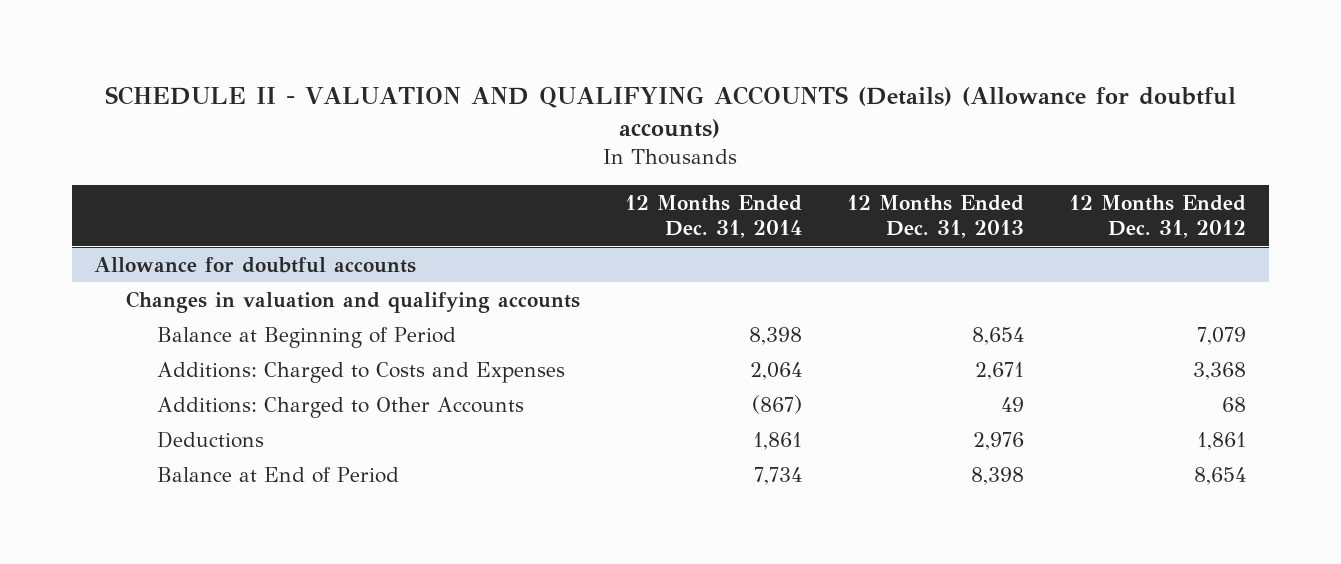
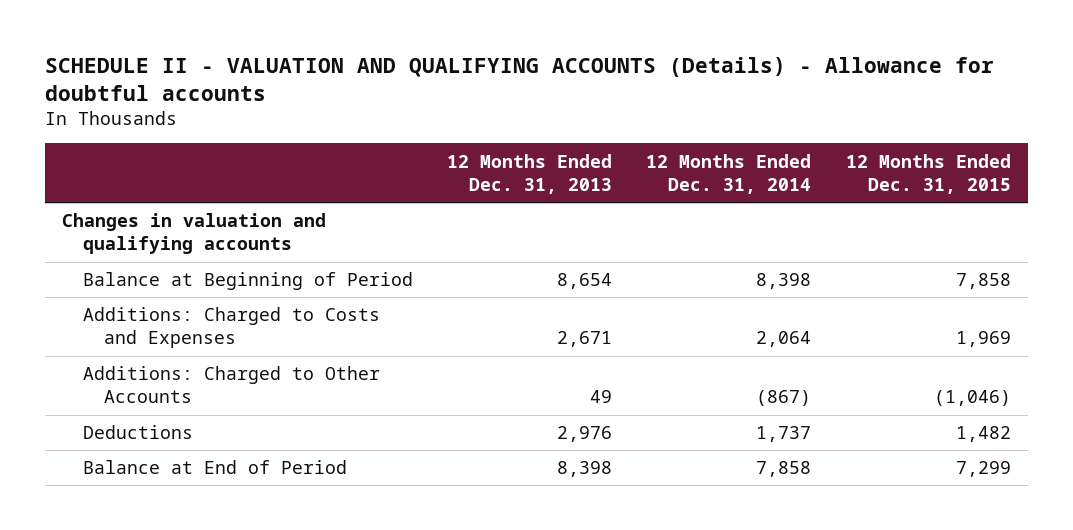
[105,85,1237,139] SCHEDULE II - VALUATION AND QUALIFYING ACCOUNTS (Details) (Allowance for doubtful accounts) -> [44,56,994,101] SCHEDULE II - VALUATION AND QUALIFYING ACCOUNTS (Details) - Allowance for doubtful accounts
[1069,195,1247,239] 12 Months Ended Dec. 31, 2012 -> none
none -> [845,153,1011,194] 12 Months Ended Dec. 31, 2015
[94,256,417,273] Allowance for doubtful accounts -> none
[752,431,802,450] 1,861 -> [756,426,812,443] 1,737
[753,466,802,485] 7,734 -> [756,461,812,478] 7,858

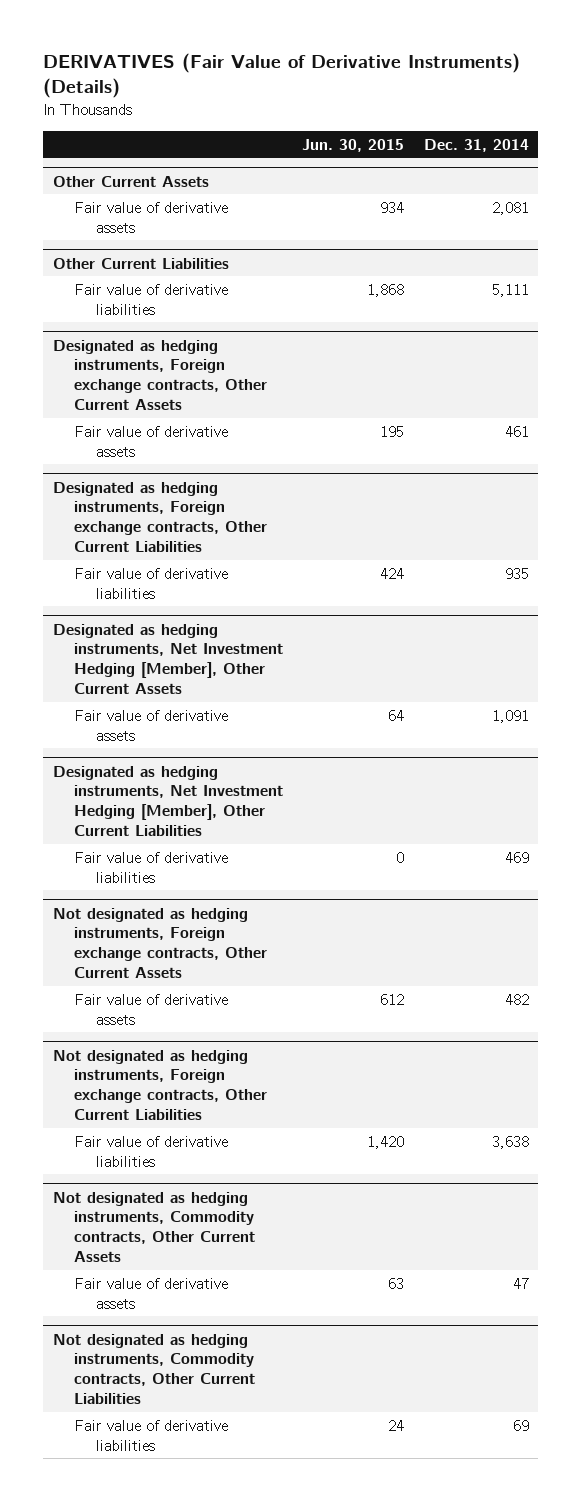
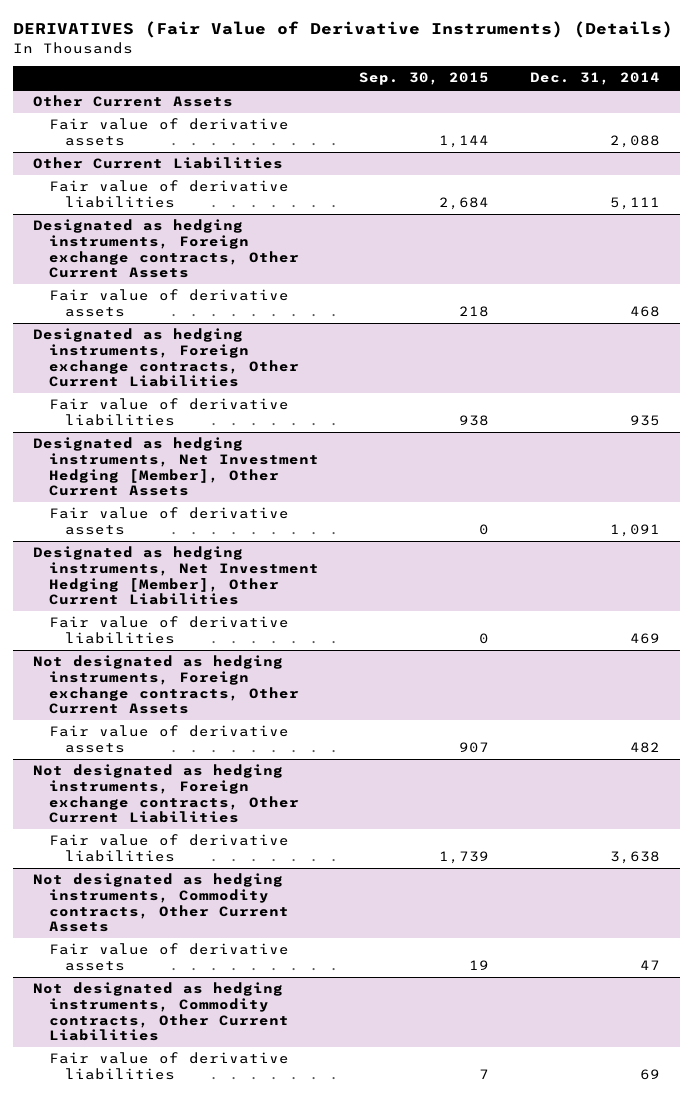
[302,138,405,152] Jun. 30, 2015 -> none
none -> [359,72,490,86] Sep. 30, 2015
[491,201,529,215] 2,081 -> [609,134,660,148] 2,088
[504,425,529,437] 461 -> [629,305,660,317] 468

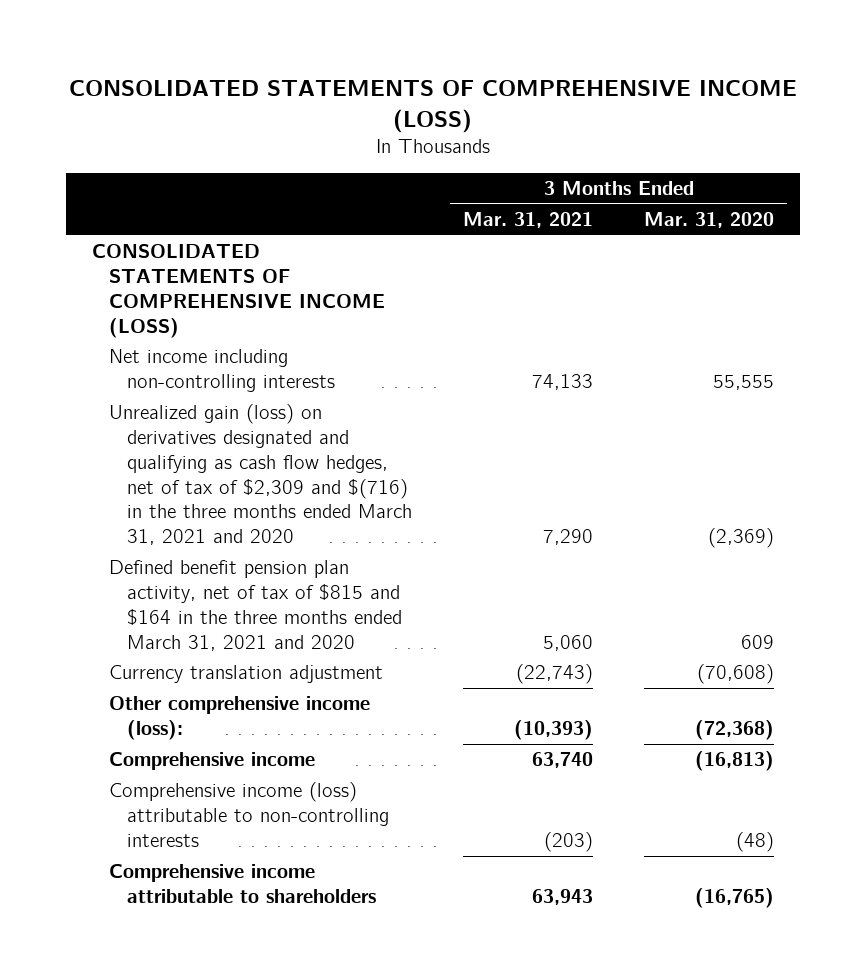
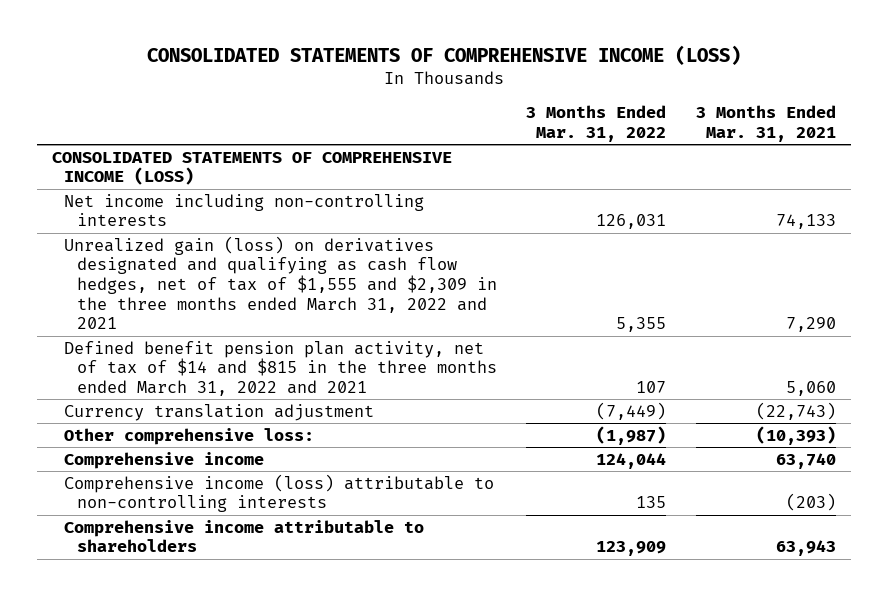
[644,212,775,229] Mar. 31, 2020 -> none
none -> [526,105,667,142] 3 Months Ended Mar. 31, 2022
[109,404,412,546] Unrealized gain (loss) on derivatives designated and qualifying as cash flow hedges, net of tax of $2,309 and $(716) in the three months ended March 31, 2021 and 2020 -> [64,235,497,330] Unrealized gain (loss) on derivatives designated and qualifying as cash flow hedges, net of tax of $1,555 and $2,309 in the three months ended March 31, 2022 and 2021
[109,560,402,651] Defined benefit pension plan activity, net of tax of $815 and $164 in the three months ended March 31, 2021 and 2020 -> [64,340,497,397] Defined benefit pension plan activity, net of tax of $14 and $815 in the three months ended March 31, 2022 and 2021
[109,696,371,741] Other comprehensive income (loss): -> [64,427,315,445] Other comprehensive loss:

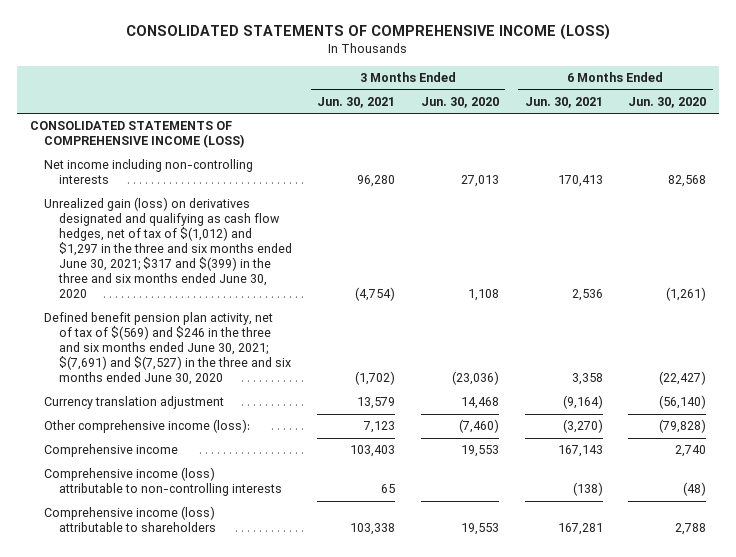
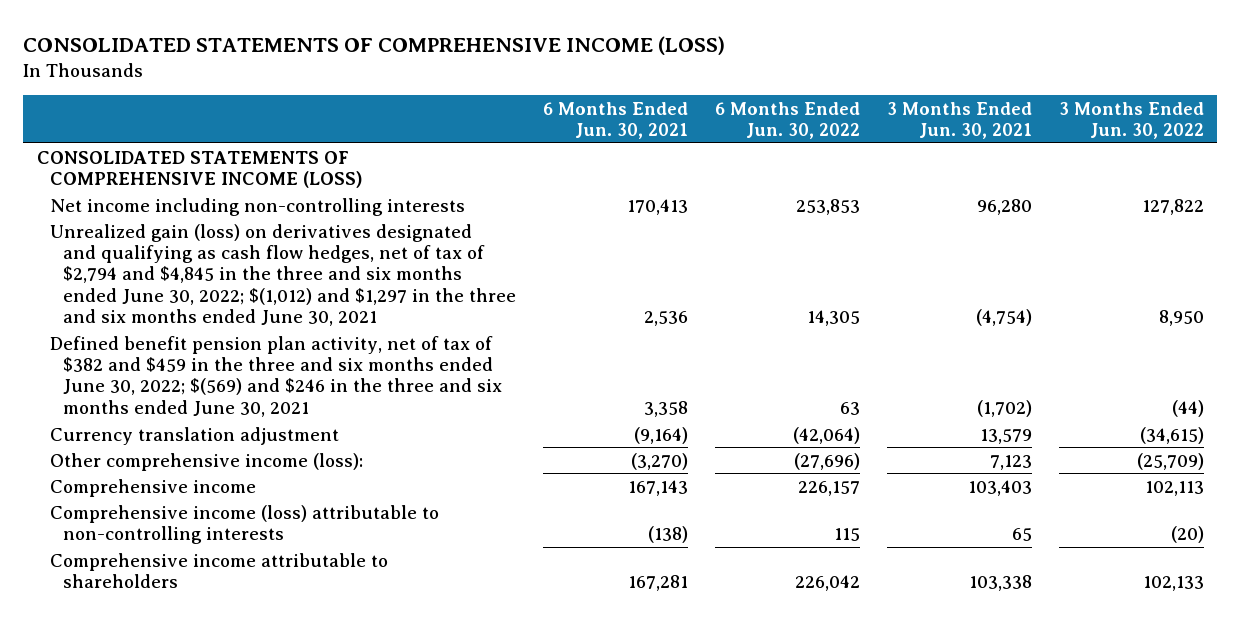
[420,97,499,109] Jun. 30, 2020 -> none
[628,97,707,109] Jun. 30, 2020 -> none
none -> [714,101,860,140] 6 Months Ended Jun. 30, 2022
none -> [1058,101,1204,140] 3 Months Ended Jun. 30, 2022
[44,197,292,299] Unrealized gain (loss) on derivatives designated and qualifying as cash flow hedges, net of tax of $(1,012) and $1,297 in the three and six months ended June 30, 2021; $317 and $(399) in the three and six months ended June 30, 2020 -> [49,223,516,327] Unrealized gain (loss) on derivatives designated and qualifying as cash flow hedges, net of tax of $2,794 and $4,845 in the three and six months ended June 30, 2022; $(1,012) and $1,297 in the three and six months ended June 30, 2021
[44,312,291,386] Defined benefit pension plan activity, net of tax of $(569) and $246 in the three and six months ended June 30, 2021; $(7,691) and $(7,527) in the three and six months ended June 30, 2020 -> [49,335,502,417] Defined benefit pension plan activity, net of tax of $382 and $459 in the three and six months ended June 30, 2022; $(569) and $246 in the three and six months ended June 30, 2021
[44,506,216,533] Comprehensive income (loss) attributable to shareholders -> [49,552,388,588] Comprehensive income attributable to shareholders

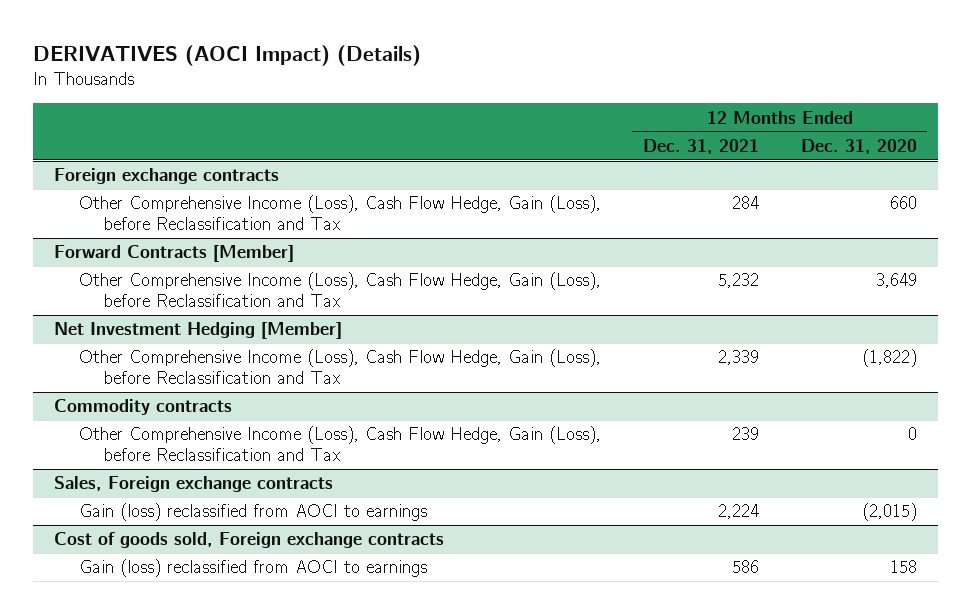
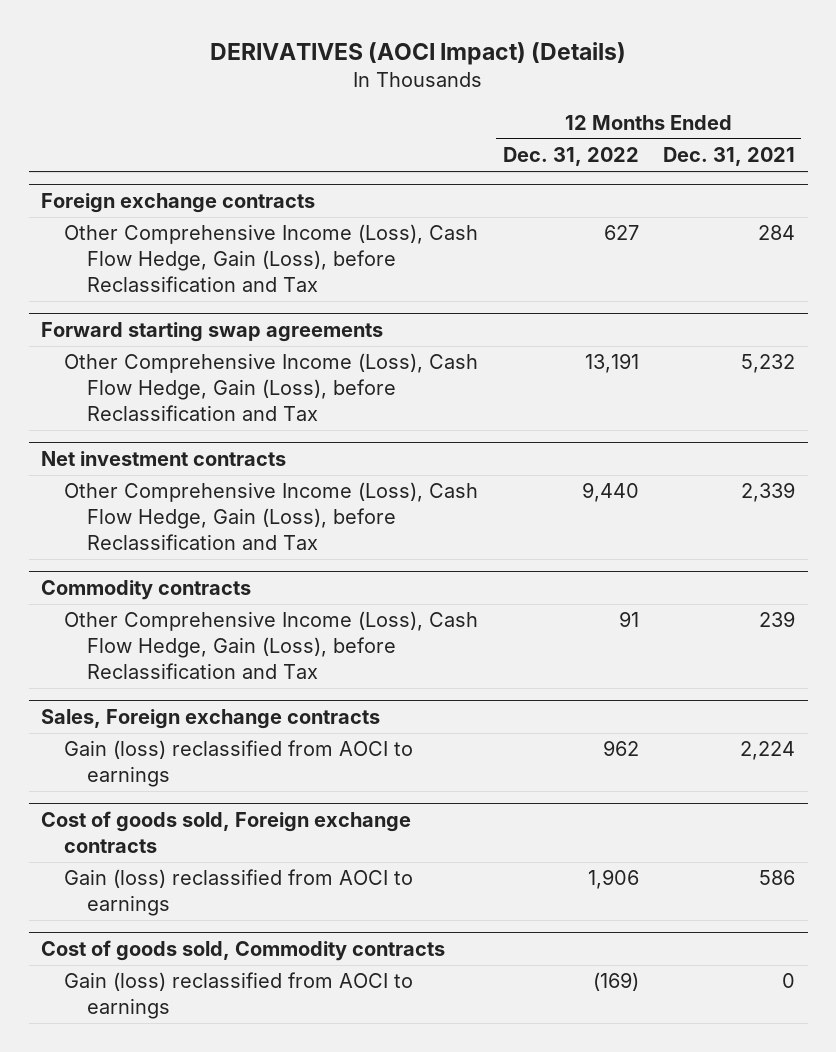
[800,138,917,154] Dec. 31, 2020 -> none
none -> [502,147,639,167] Dec. 31, 2022
[54,245,295,263] Forward Contracts [Member] -> [40,322,383,343] Forward starting swap agreements
[54,322,343,340] Net Investment Hedging [Member] -> [40,451,286,467] Net investment contracts
none -> [40,940,445,962] Cost of goods sold, Commodity contracts
none -> [63,972,413,1020] Gain (loss) reclassified from AOCI to earnings

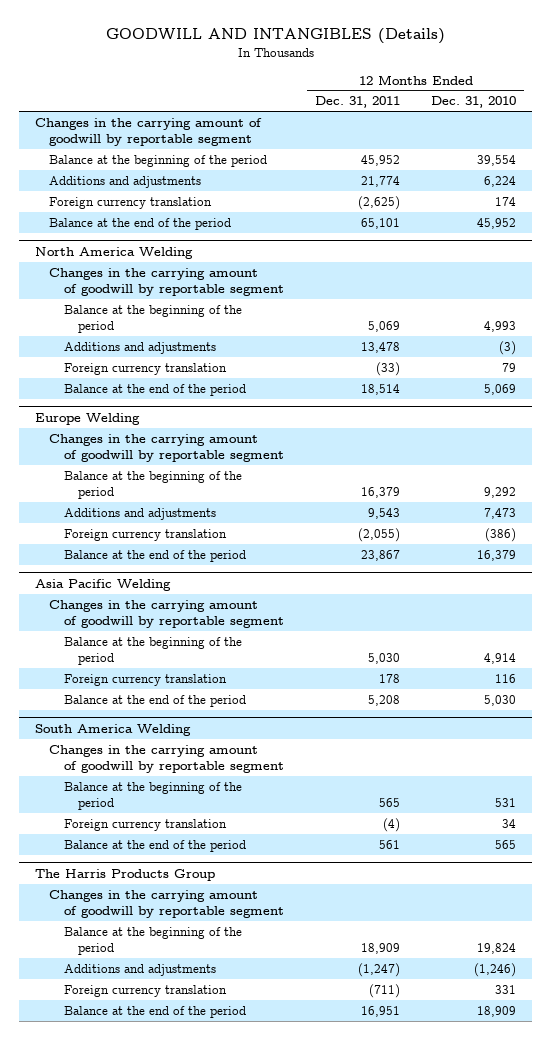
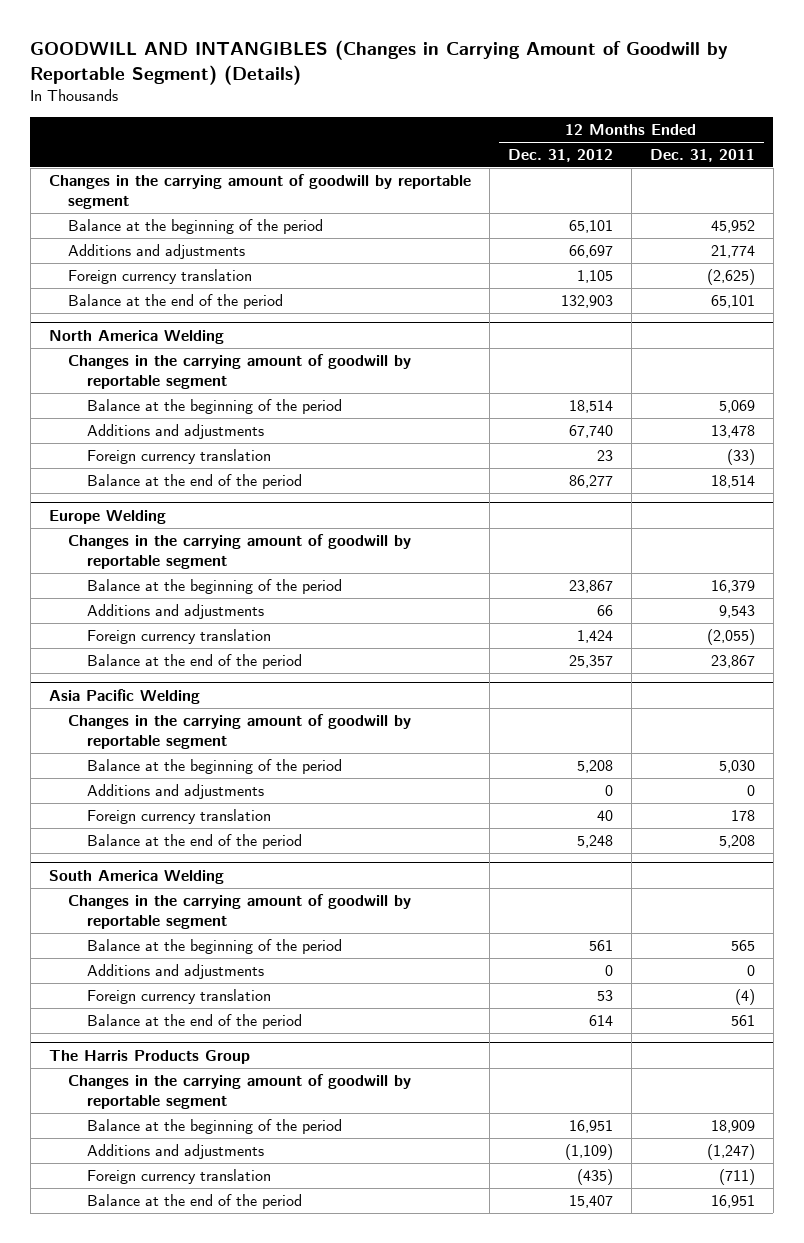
[105,28,445,45] GOODWILL AND INTANGIBLES (Details) -> [30,40,729,85] GOODWILL AND INTANGIBLES (Changes in Carrying Amount of Goodwill by Reportable Segment) (Details)
[431,96,517,109] Dec. 31, 2010 -> none
none -> [507,149,613,163] Dec. 31, 2012
none -> [87,784,265,800] Additions and adjustments
none -> [87,964,265,980] Additions and adjustments

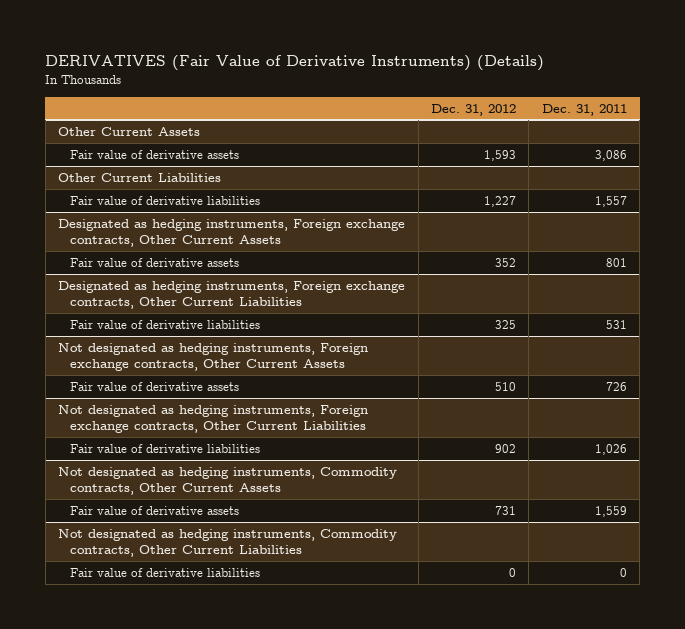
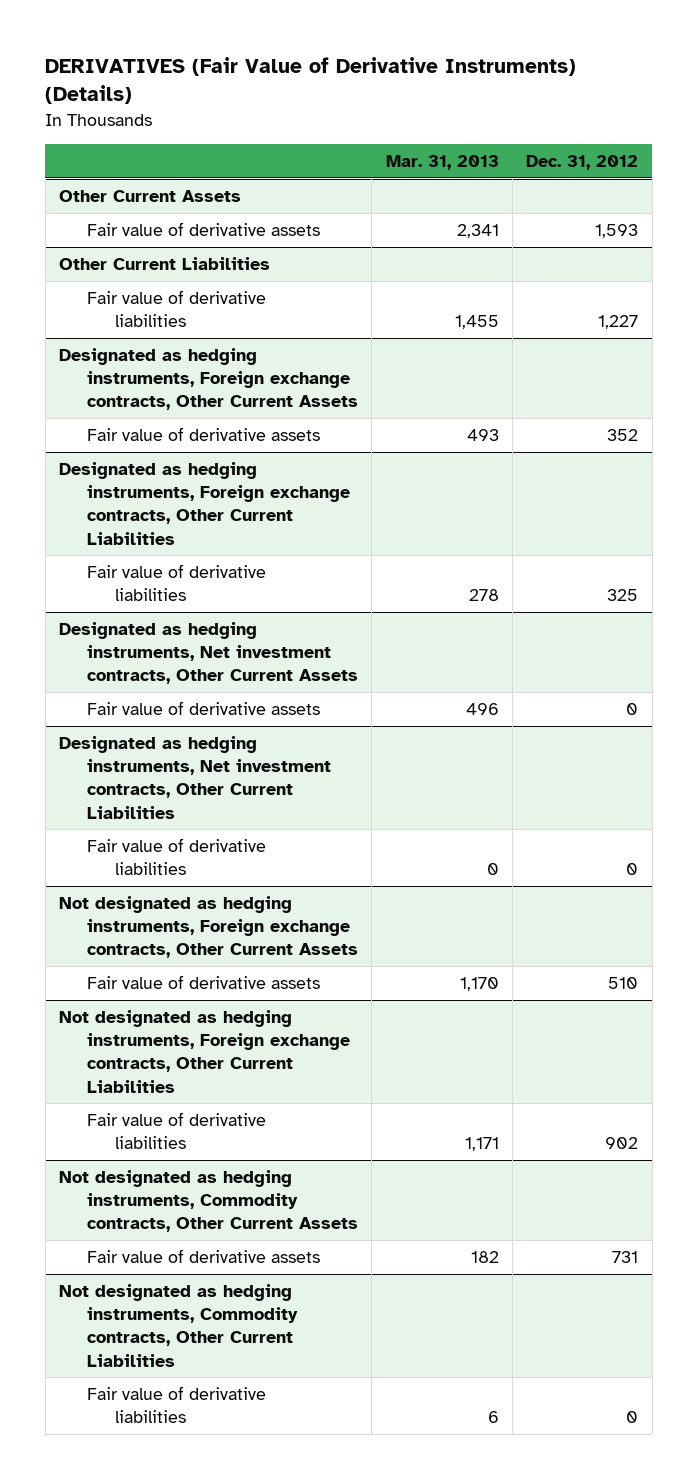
[541,103,627,116] Dec. 31, 2011 -> none
none -> [385,155,499,171] Mar. 31, 2013
none -> [58,621,358,685] Designated as hedging instruments, Net investment contracts, Other Current Assets
none -> [86,700,320,715] Fair value of derivative assets
none -> [58,735,331,819] Designated as hedging instruments, Net investment contracts, Other Current Liabilities
none -> [86,837,266,876] Fair value of derivative liabilities

